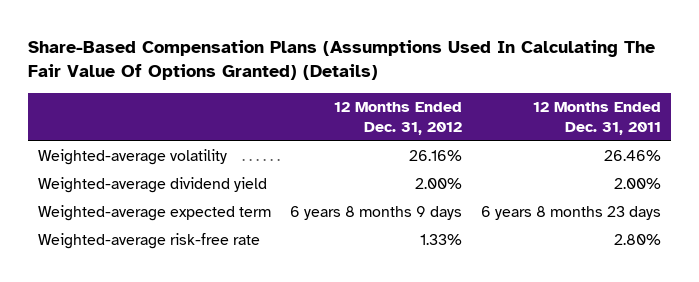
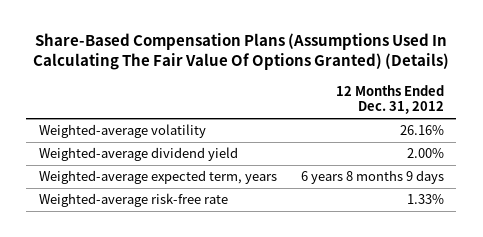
[533,102,662,136] 12 Months Ended Dec. 31, 2011 -> none
[37,205,271,222] Weighted-average expected term -> [38,170,277,185] Weighted-average expected term, years

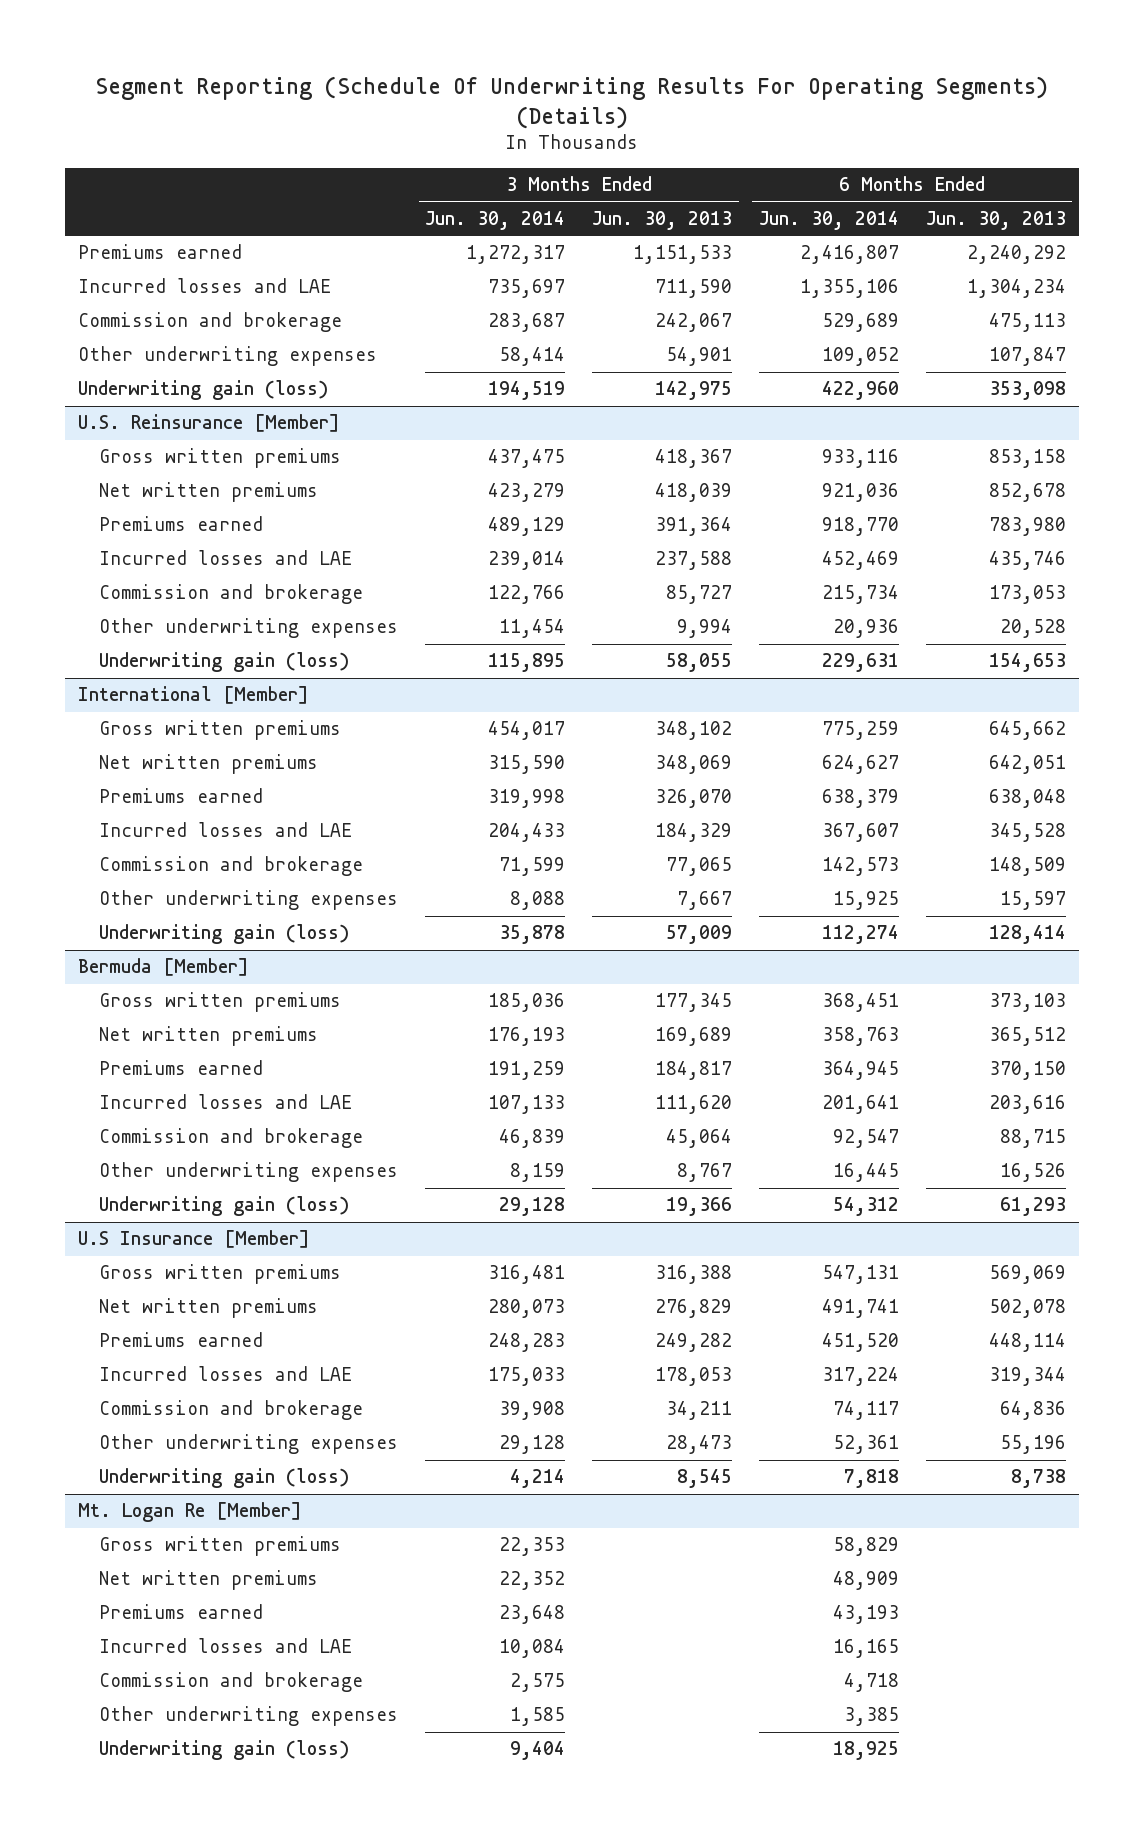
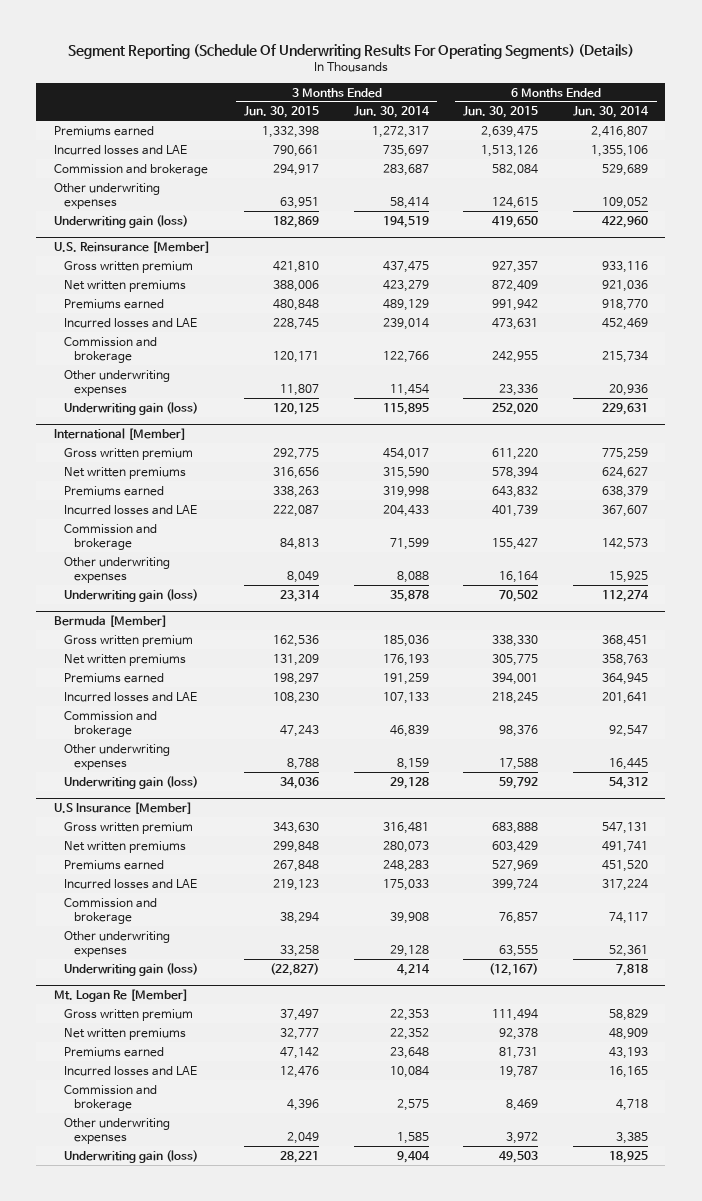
[592,211,733,231] Jun. 30, 2013 -> none
[925,211,1066,231] Jun. 30, 2013 -> none
none -> [244,106,320,119] Jun. 30, 2015
none -> [463,106,539,119] Jun. 30, 2015
[99,448,342,469] Gross written premiums -> [64,260,194,273] Gross written premium
[99,720,342,741] Gross written premiums -> [64,447,194,460] Gross written premium
[99,992,342,1013] Gross written premiums -> [64,634,194,647] Gross written premium
[99,1264,342,1285] Gross written premiums -> [64,821,194,834] Gross written premium
[99,1536,342,1557] Gross written premiums -> [64,1008,194,1021] Gross written premium

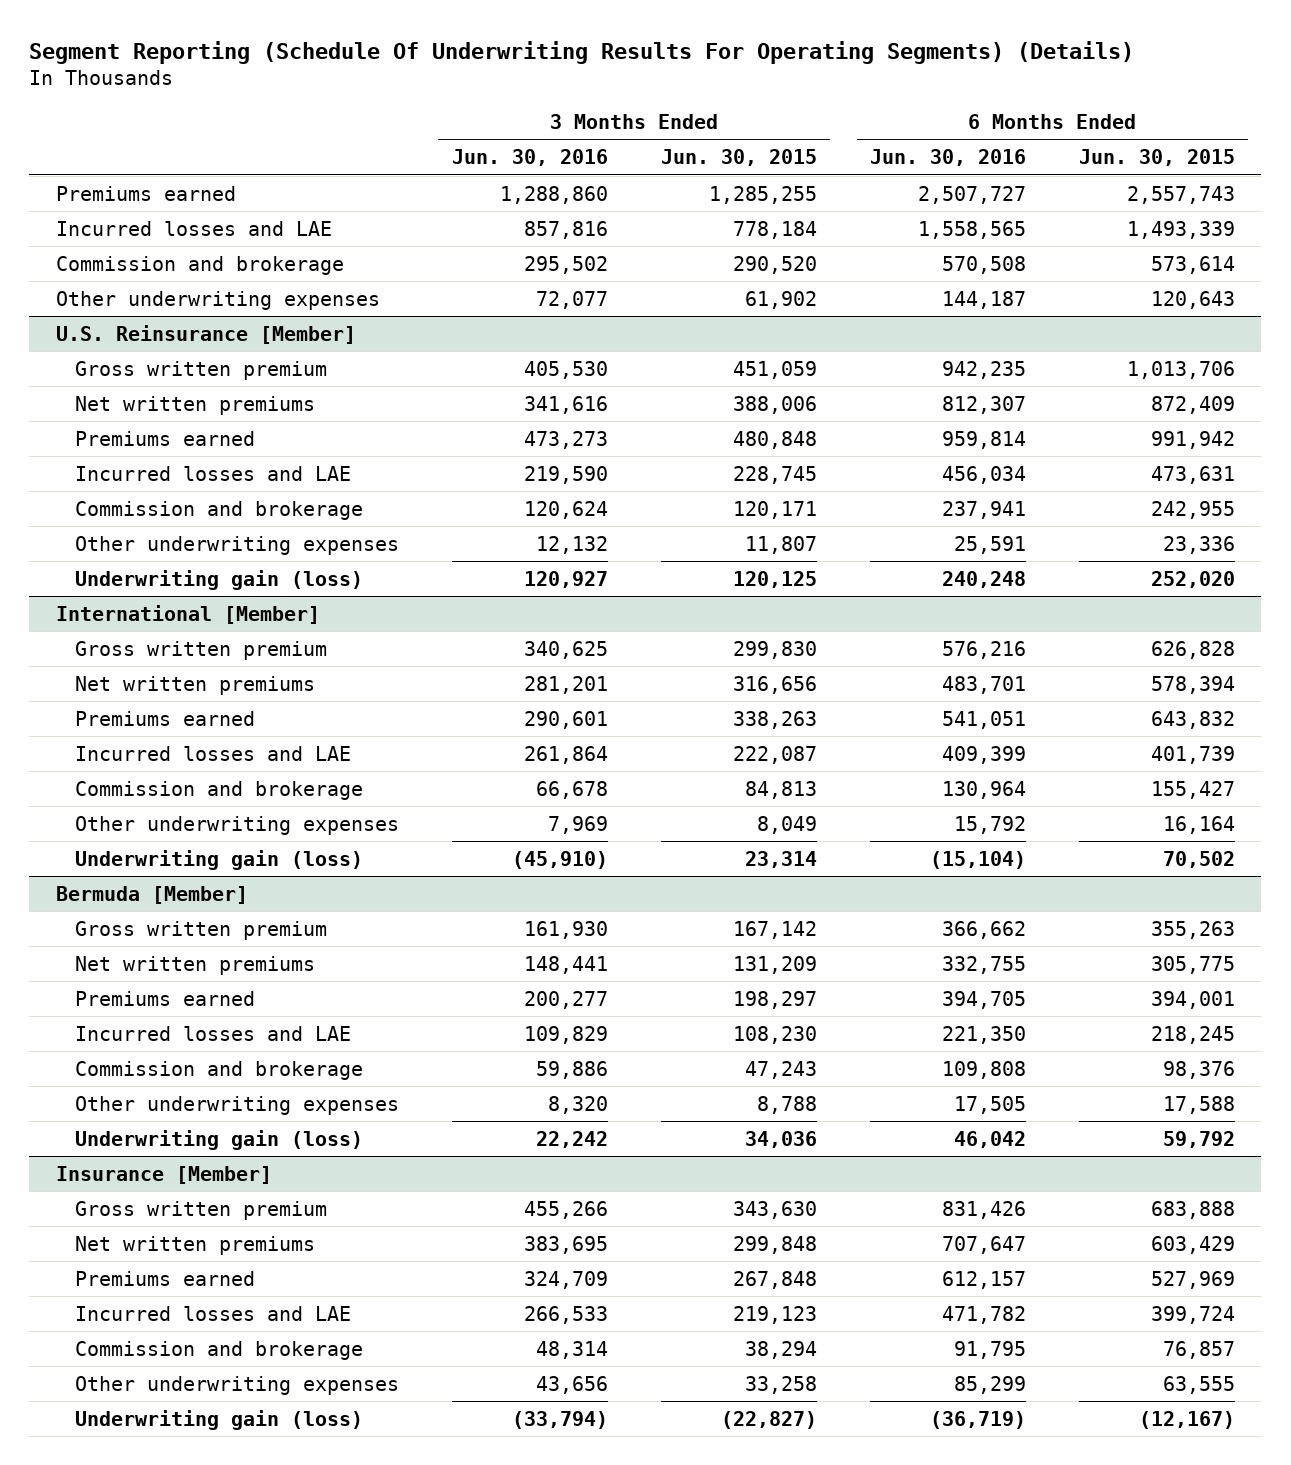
[353,106,430,119] Jun. 30, 2014 -> none
[573,106,650,119] Jun. 30, 2014 -> none
none -> [451,149,608,167] Jun. 30, 2016
none -> [869,149,1026,167] Jun. 30, 2016
[53,214,188,228] Underwriting gain (loss) -> none
[262,125,320,138] 1,332,398 -> [708,185,817,204] 1,285,255
[481,125,539,138] 2,639,475 -> [1126,185,1235,204] 2,557,743
[273,144,320,157] 790,661 -> [732,220,817,239] 778,184
[481,144,539,157] 1,513,126 -> [1126,220,1235,239] 1,493,339
[273,163,320,176] 294,917 -> [732,255,817,274] 290,520
[492,163,539,176] 582,084 -> [1150,255,1235,274] 573,614
[280,197,320,210] 63,951 -> [744,290,817,309] 61,902
[492,197,539,210] 124,615 -> [1150,290,1235,309] 120,643
[273,260,320,273] 421,810 -> [732,360,817,379] 451,059
[492,260,539,273] 927,357 -> [1126,360,1235,379] 1,013,706
[273,447,320,460] 292,775 -> [732,640,817,659] 299,830
[492,447,539,460] 611,220 -> [1150,640,1235,659] 626,828
[273,634,320,647] 162,536 -> [732,920,817,939] 167,142
[492,634,539,647] 338,330 -> [1150,920,1235,939] 355,263
[53,801,192,814] U.S Insurance [Member] -> [55,1165,272,1184] Insurance [Member]
[53,988,188,1002] Mt. Logan Re [Member] -> none
[64,1008,194,1021] Gross written premium -> none
[64,1027,187,1040] Net written premiums -> none
[64,1046,165,1057] Premiums earned -> none
[64,1065,198,1076] Incurred losses and LAE -> none
[64,1084,158,1112] Commission and brokerage -> none
[64,1117,171,1145] Other underwriting expenses -> none
[64,1149,199,1163] Underwriting gain (loss) -> none

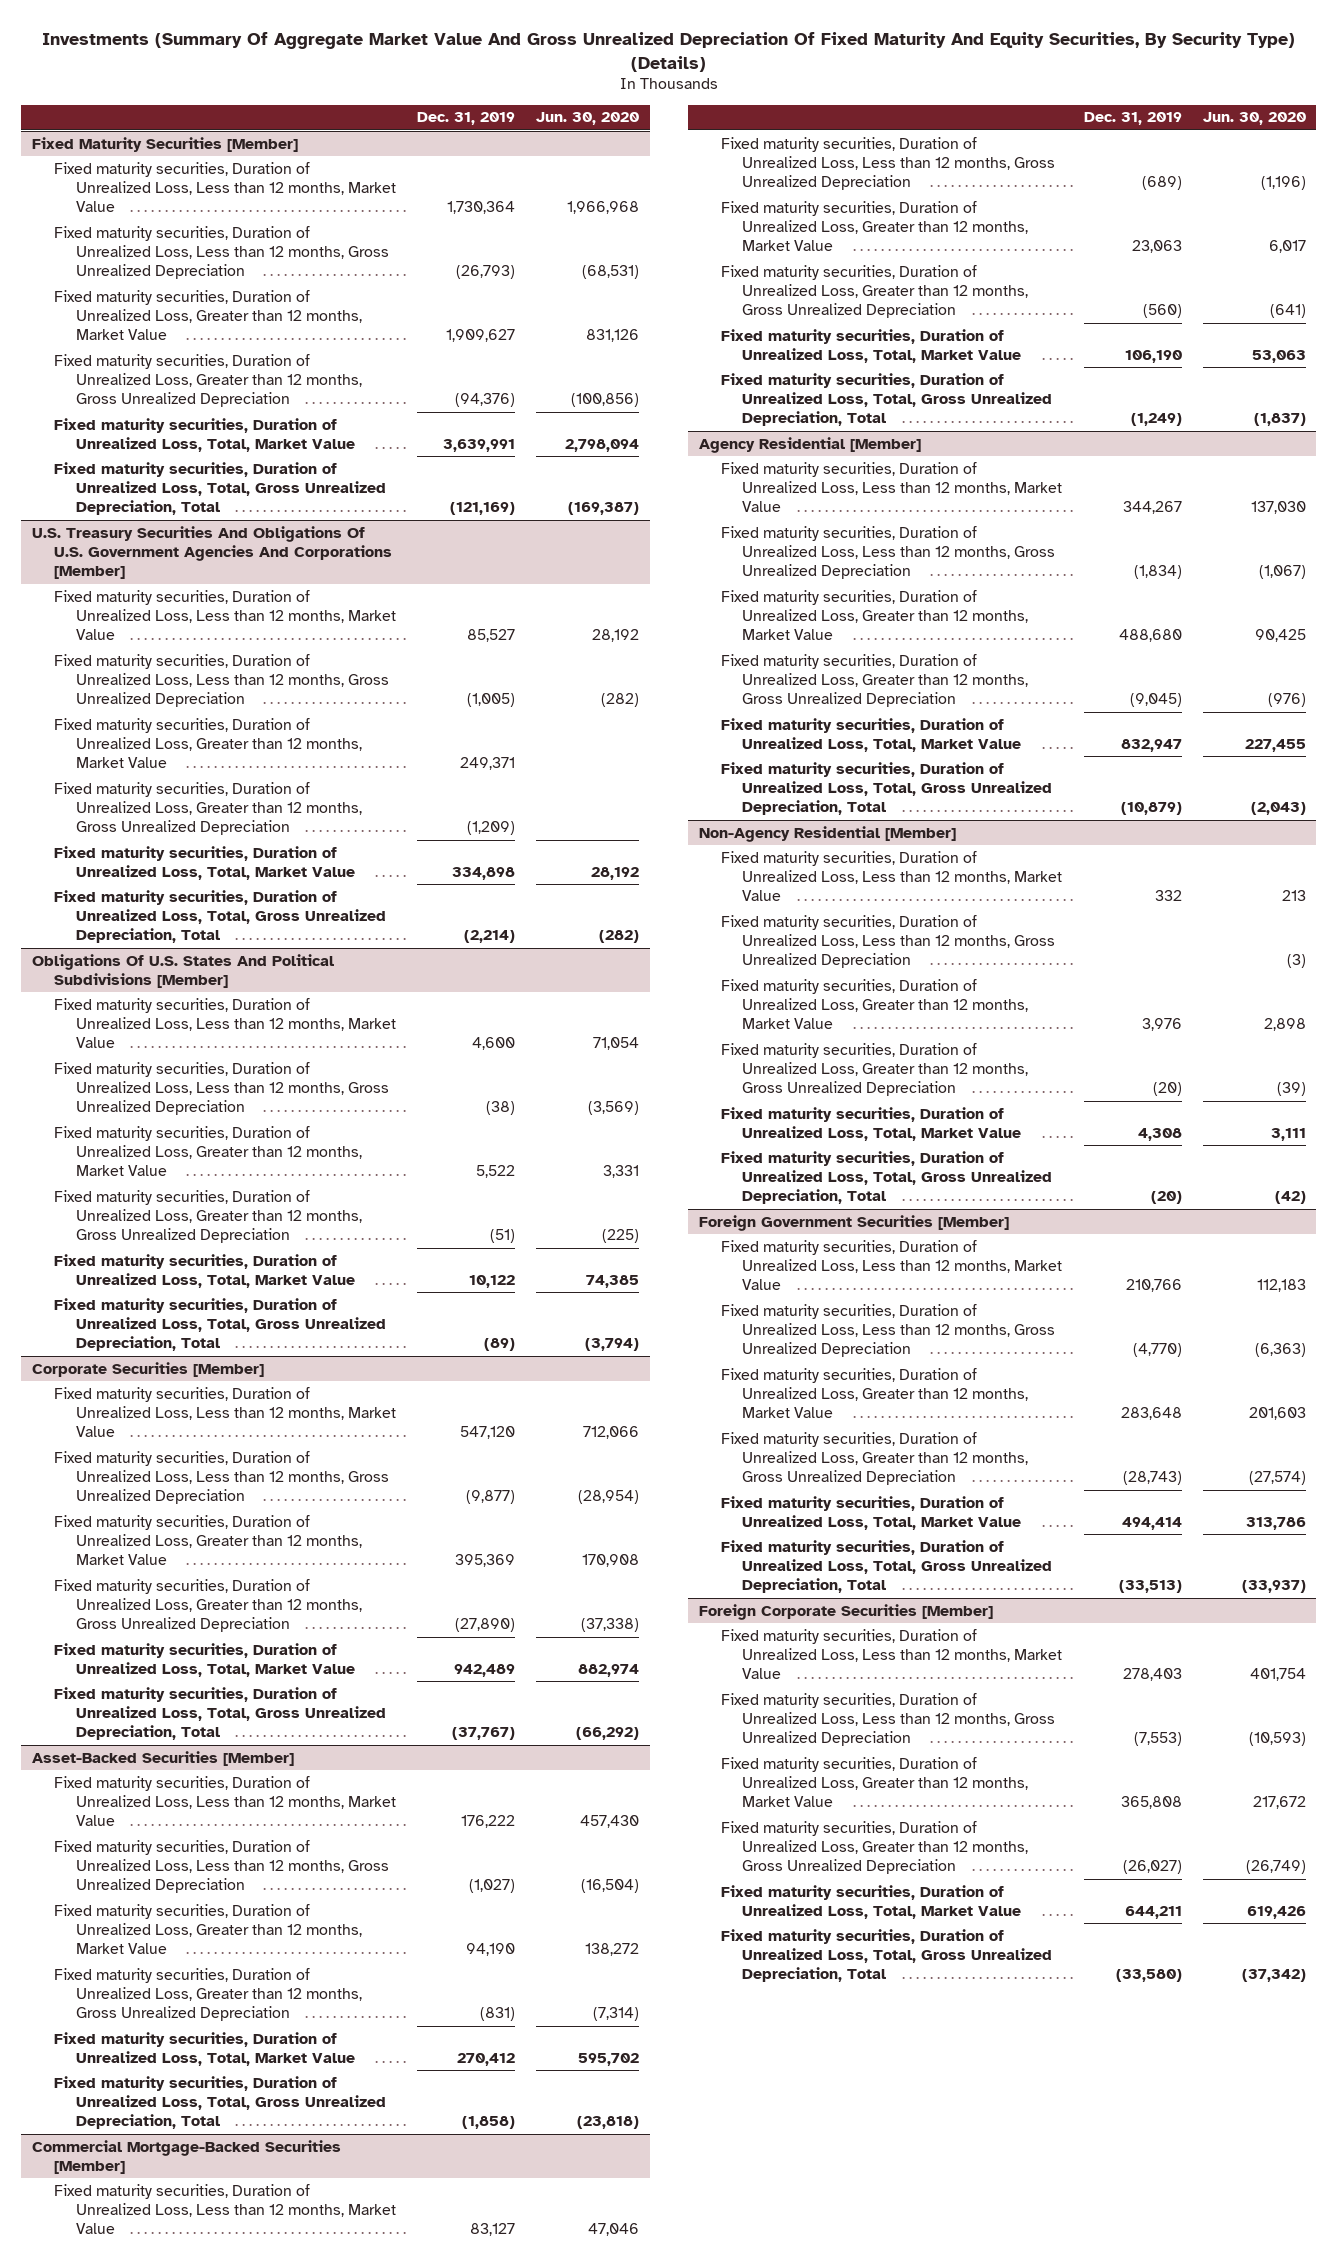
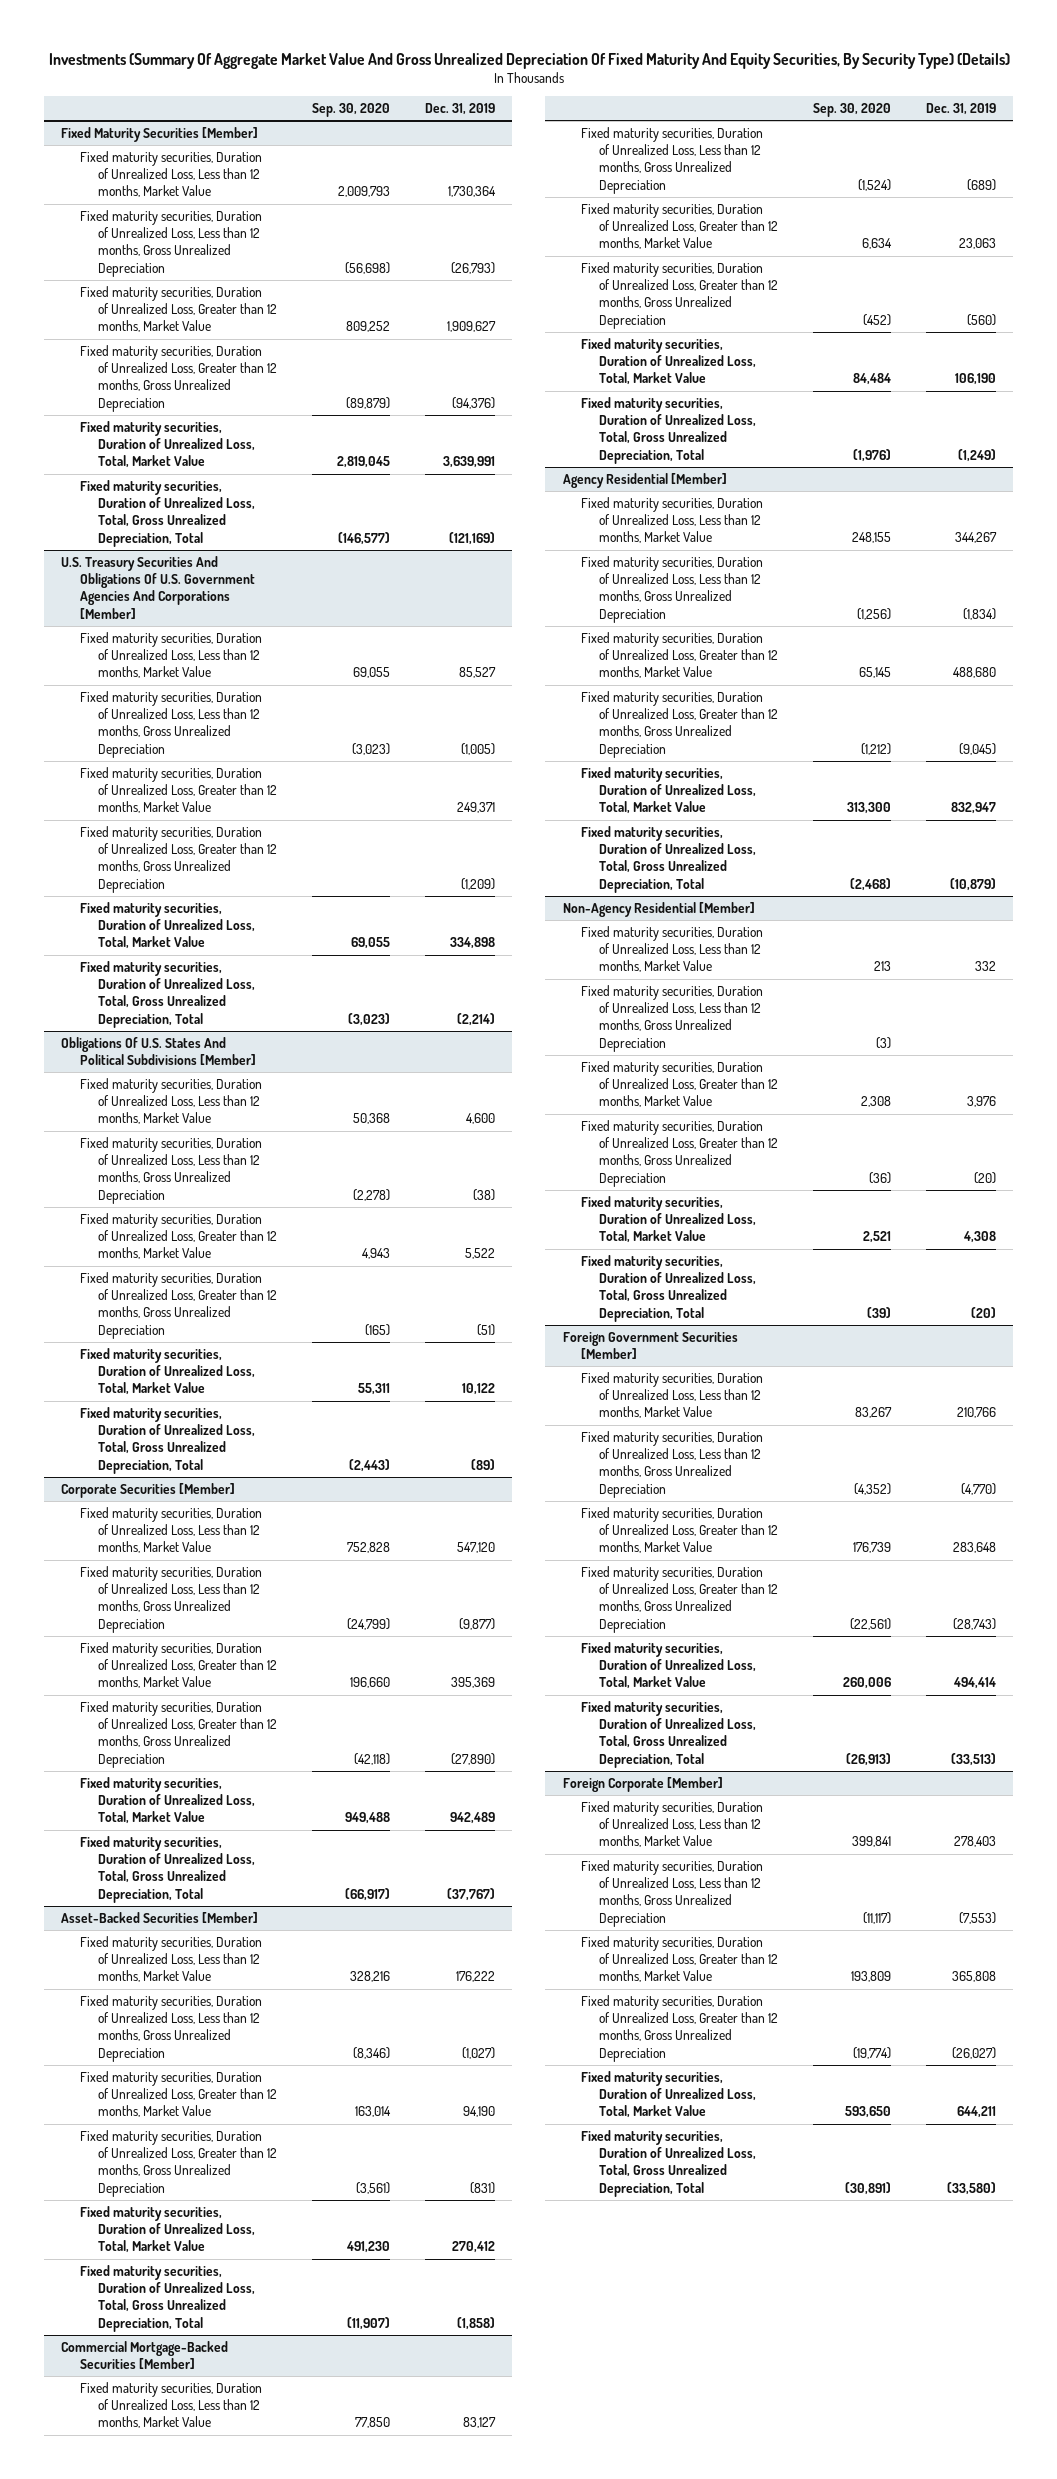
[536,112,640,126] Jun. 30, 2020 -> none
none -> [311,102,390,117] Sep. 30, 2020
[698,1603,993,1620] Foreign Corporate Securities [Member] -> [562,1776,723,1792] Foreign Corporate [Member]

